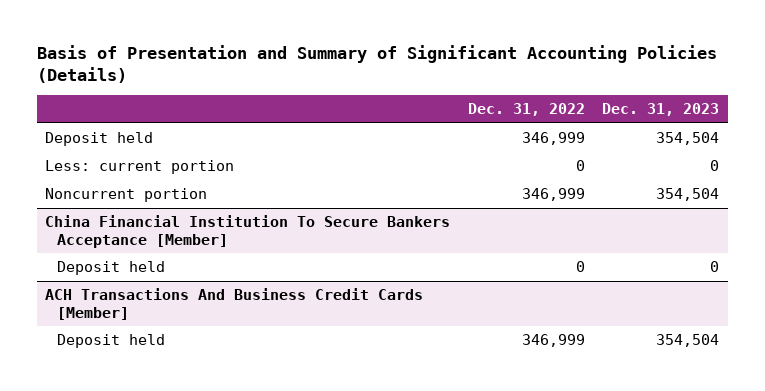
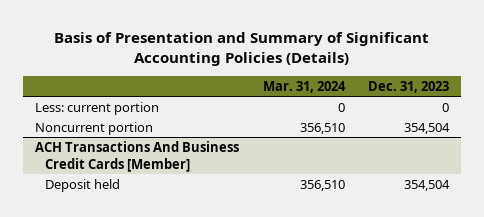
[467,103,585,117] Dec. 31, 2022 -> none
none -> [262,80,346,93] Mar. 31, 2024
[45,132,154,147] Deposit held -> none
[45,215,451,248] China Financial Institution To Secure Bankers Acceptance [Member] -> none
[57,261,166,276] Deposit held -> none

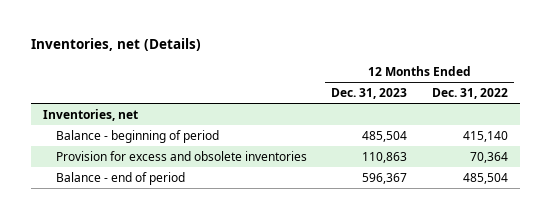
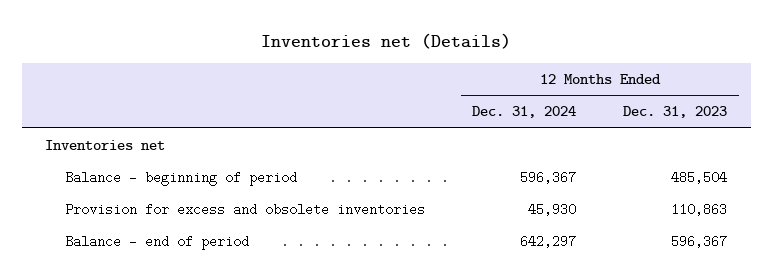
[30,38,201,52] Inventories, net (Details) -> [261,32,512,49] Inventories net (Details)
[431,88,508,100] Dec. 31, 2022 -> none
none -> [472,106,577,119] Dec. 31, 2024
[43,108,139,121] Inventories, net -> [45,140,166,151] Inventories net

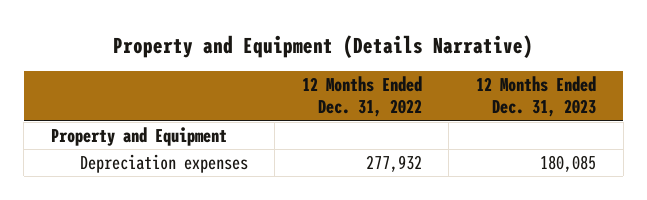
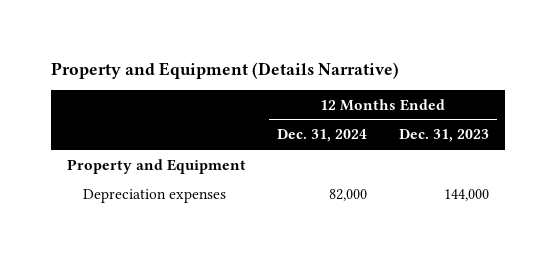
[301,76,422,118] 12 Months Ended Dec. 31, 2022 -> none
none -> [277,129,368,143] Dec. 31, 2024
[540,155,597,173] 180,085 -> [443,188,489,201] 144,000

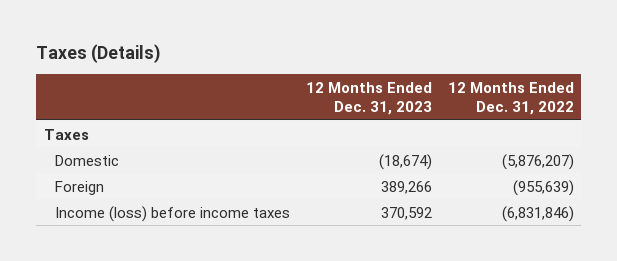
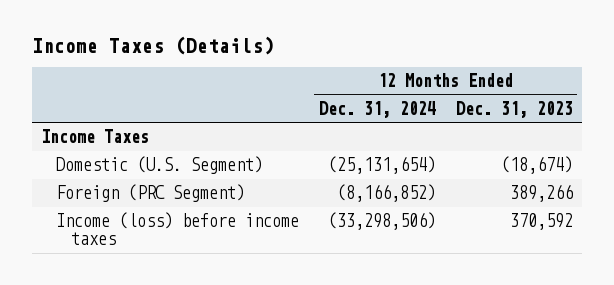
[35,44,161,64] Taxes (Details) -> [31,36,274,56] Income Taxes (Details)
[447,81,574,116] 12 Months Ended Dec. 31, 2022 -> none
none -> [318,100,436,118] Dec. 31, 2024
[43,128,89,140] Taxes -> [41,129,150,144] Income Taxes
[55,154,120,166] Domestic -> [56,156,264,175] Domestic (U.S. Segment)
[55,180,105,195] Foreign -> [56,184,246,203] Foreign (PRC Segment)

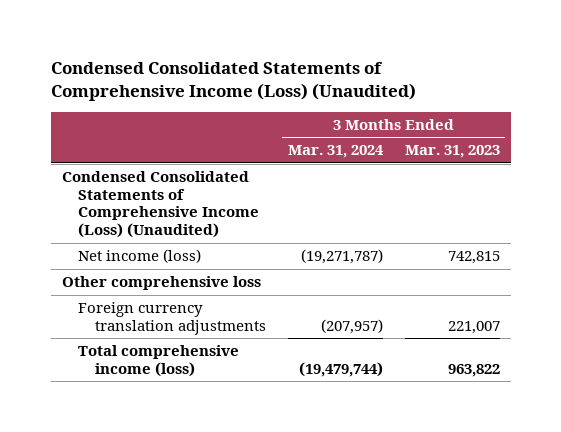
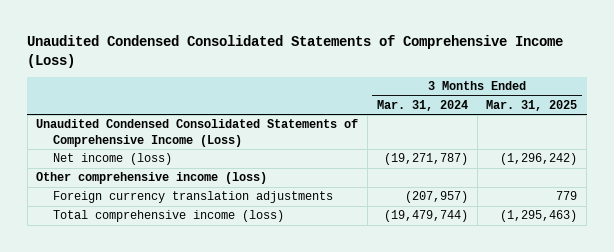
[50,61,416,101] Condensed Consolidated Statements of Comprehensive Income (Loss) (Unaudited) -> [27,35,564,68] Unaudited Condensed Consolidated Statements of Comprehensive Income (Loss)
[404,145,500,159] Mar. 31, 2023 -> none
none -> [486,100,578,112] Mar. 31, 2025
[61,171,260,238] Condensed Consolidated Statements of Comprehensive Income (Loss) (Unaudited) -> [36,119,359,147] Unaudited Condensed Consolidated Statements of Comprehensive Income (Loss)
[61,276,261,291] Other comprehensive loss -> [36,172,268,185] Other comprehensive income (loss)

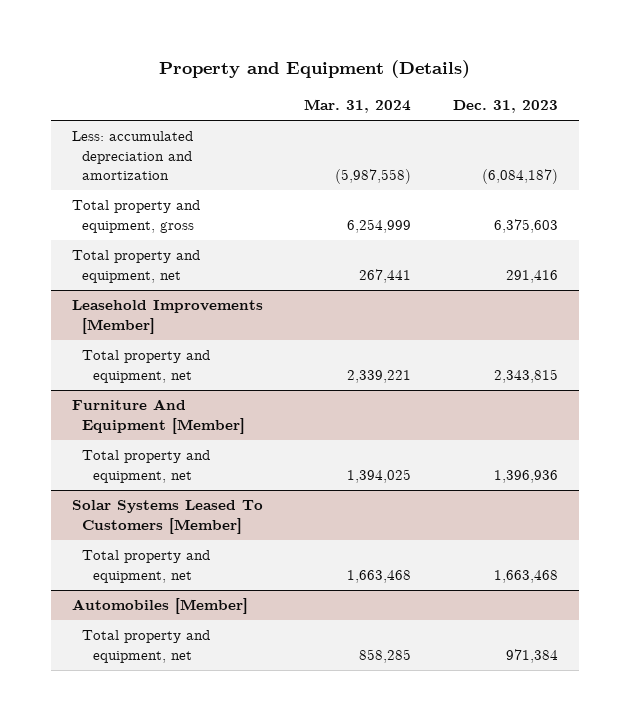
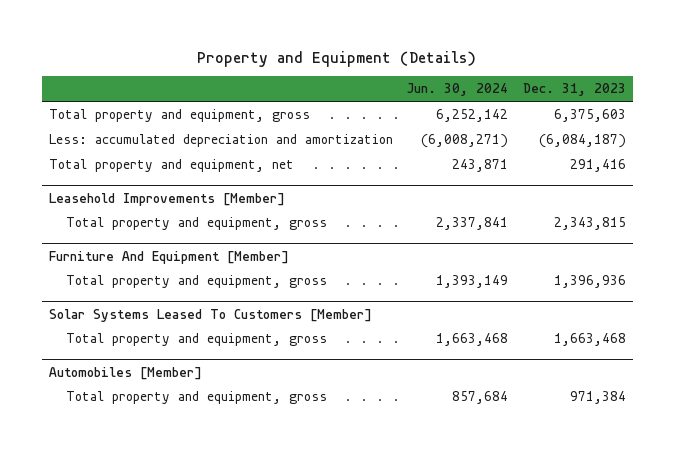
[304,99,412,114] Mar. 31, 2024 -> none
none -> [407,83,509,97] Jun. 30, 2024
[71,131,193,180] Less: accumulated depreciation and amortization -> [48,134,393,148] Less: accumulated depreciation and amortization
[82,350,211,383] Total property and equipment, net -> [65,217,327,231] Total property and equipment, gross
[82,450,211,483] Total property and equipment, net -> [65,275,327,289] Total property and equipment, gross
[82,550,211,583] Total property and equipment, net -> [65,333,327,347] Total property and equipment, gross
[82,630,211,663] Total property and equipment, net -> [65,391,327,405] Total property and equipment, gross

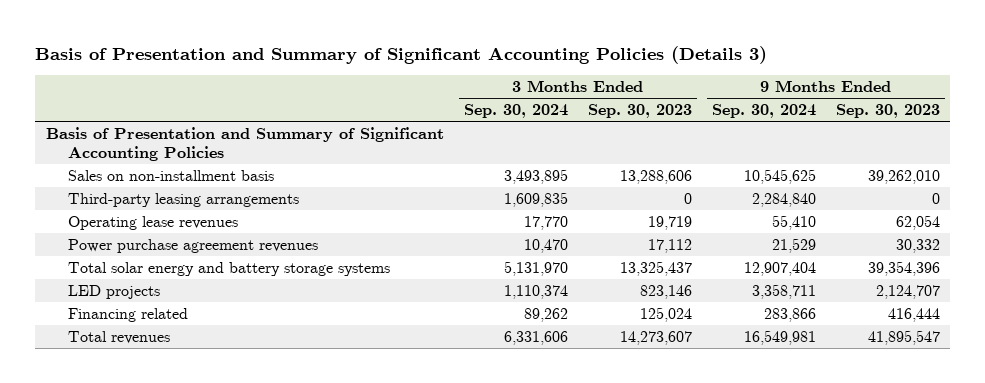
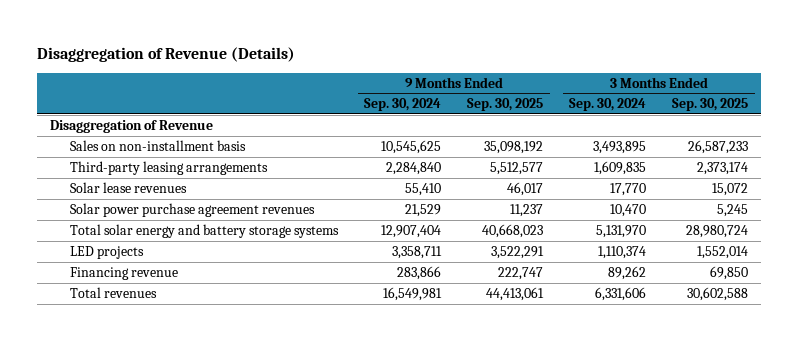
[35,45,768,64] Basis of Presentation and Summary of Significant Accounting Policies (Details 3) -> [36,46,295,62] Disaggregation of Revenue (Details)
[587,104,692,119] Sep. 30, 2023 -> none
[835,104,940,119] Sep. 30, 2023 -> none
none -> [467,98,544,112] Sep. 30, 2025
none -> [672,98,749,112] Sep. 30, 2025
[45,126,444,161] Basis of Presentation and Summary of Significant Accounting Policies -> none
none -> [49,120,213,134] Disaggregation of Revenue
[67,215,238,230] Operating lease revenues -> [70,182,188,194] Solar lease revenues
[67,238,318,253] Power purchase agreement revenues -> [70,203,316,218] Solar power purchase agreement revenues
[67,307,188,322] Financing related -> [70,267,179,281] Financing revenue

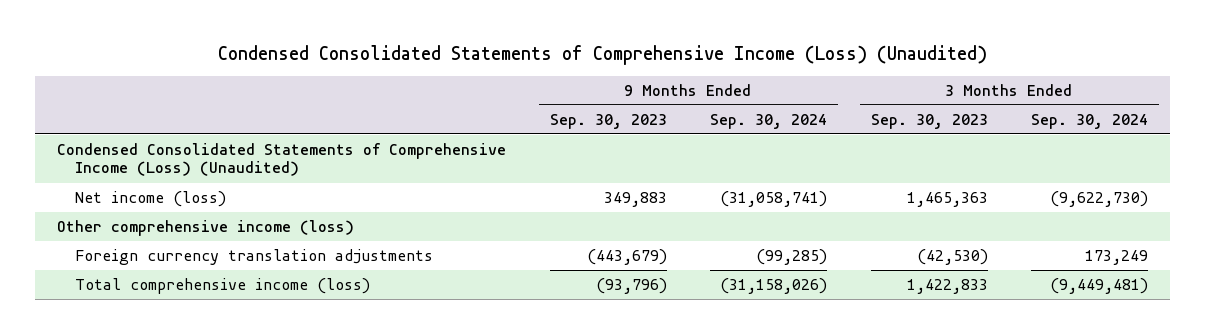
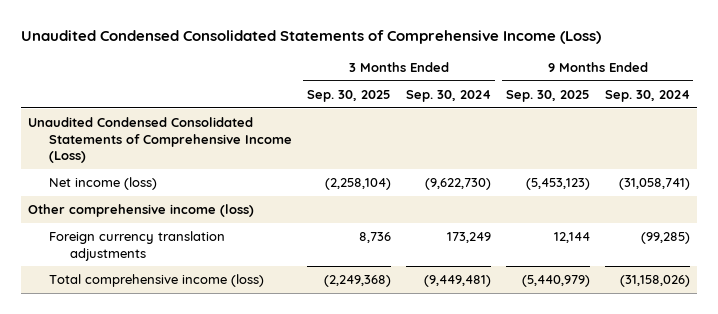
[217,44,987,65] Condensed Consolidated Statements of Comprehensive Income (Loss) (Unaudited) -> [21,30,602,45] Unaudited Condensed Consolidated Statements of Comprehensive Income (Loss)
[549,113,667,129] Sep. 30, 2023 -> none
[870,113,988,129] Sep. 30, 2023 -> none
none -> [306,89,391,102] Sep. 30, 2025
none -> [505,89,590,102] Sep. 30, 2025
[57,142,507,177] Condensed Consolidated Statements of Comprehensive Income (Loss) (Unaudited) -> [28,116,293,164] Unaudited Condensed Consolidated Statements of Comprehensive Income (Loss)

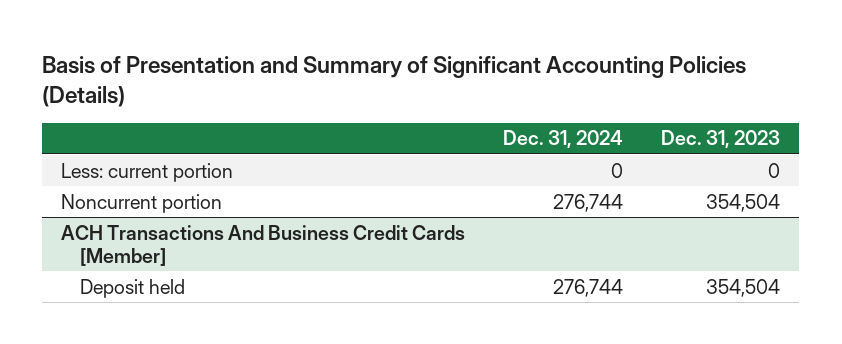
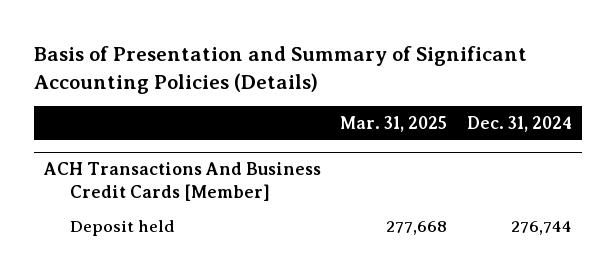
[661,130,781,149] Dec. 31, 2023 -> none
none -> [340,116,448,133] Mar. 31, 2025
[61,162,234,182] Less: current portion -> none
[61,193,223,213] Noncurrent portion -> none

